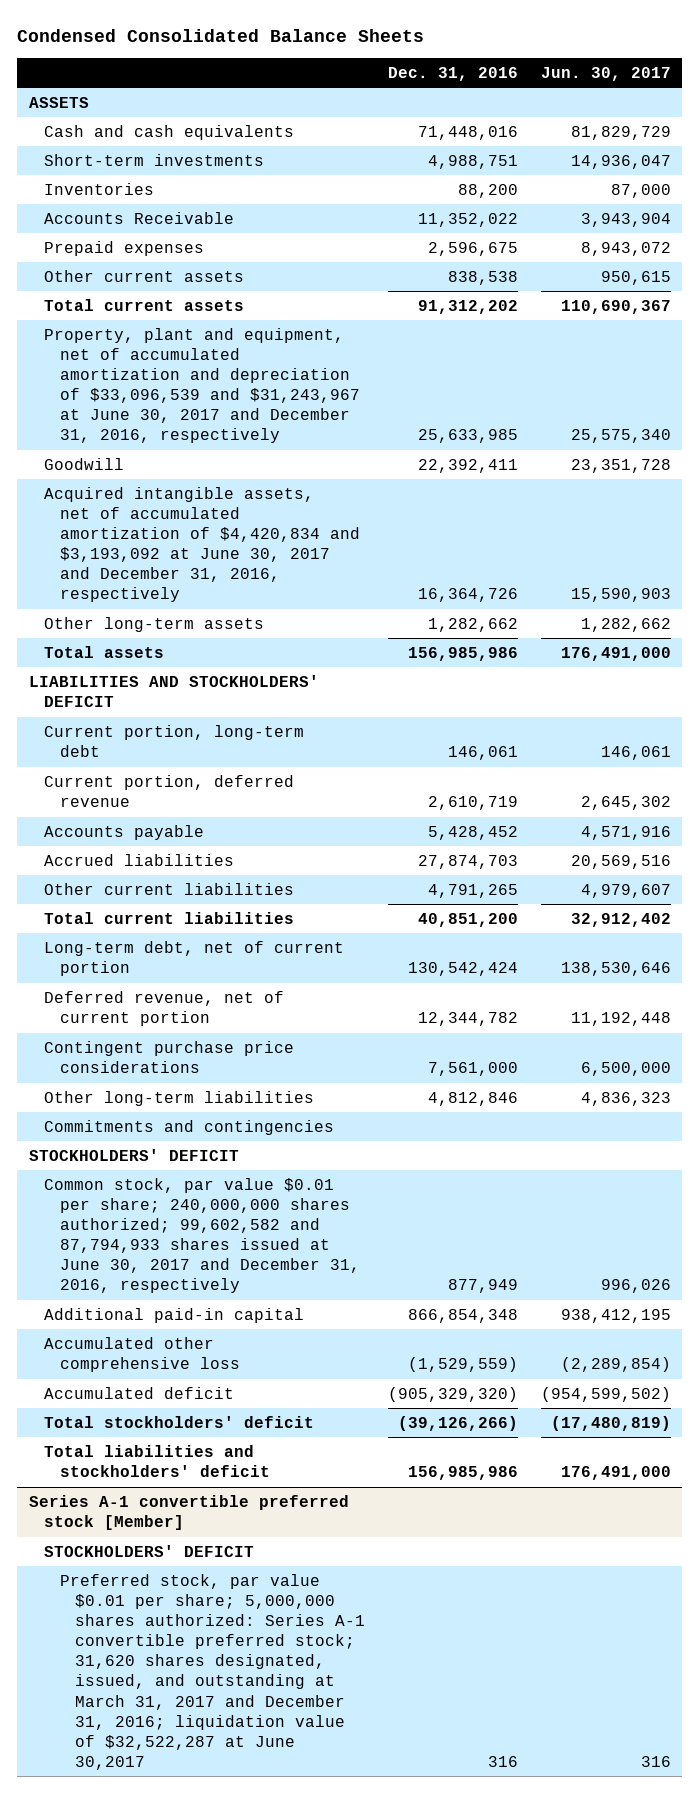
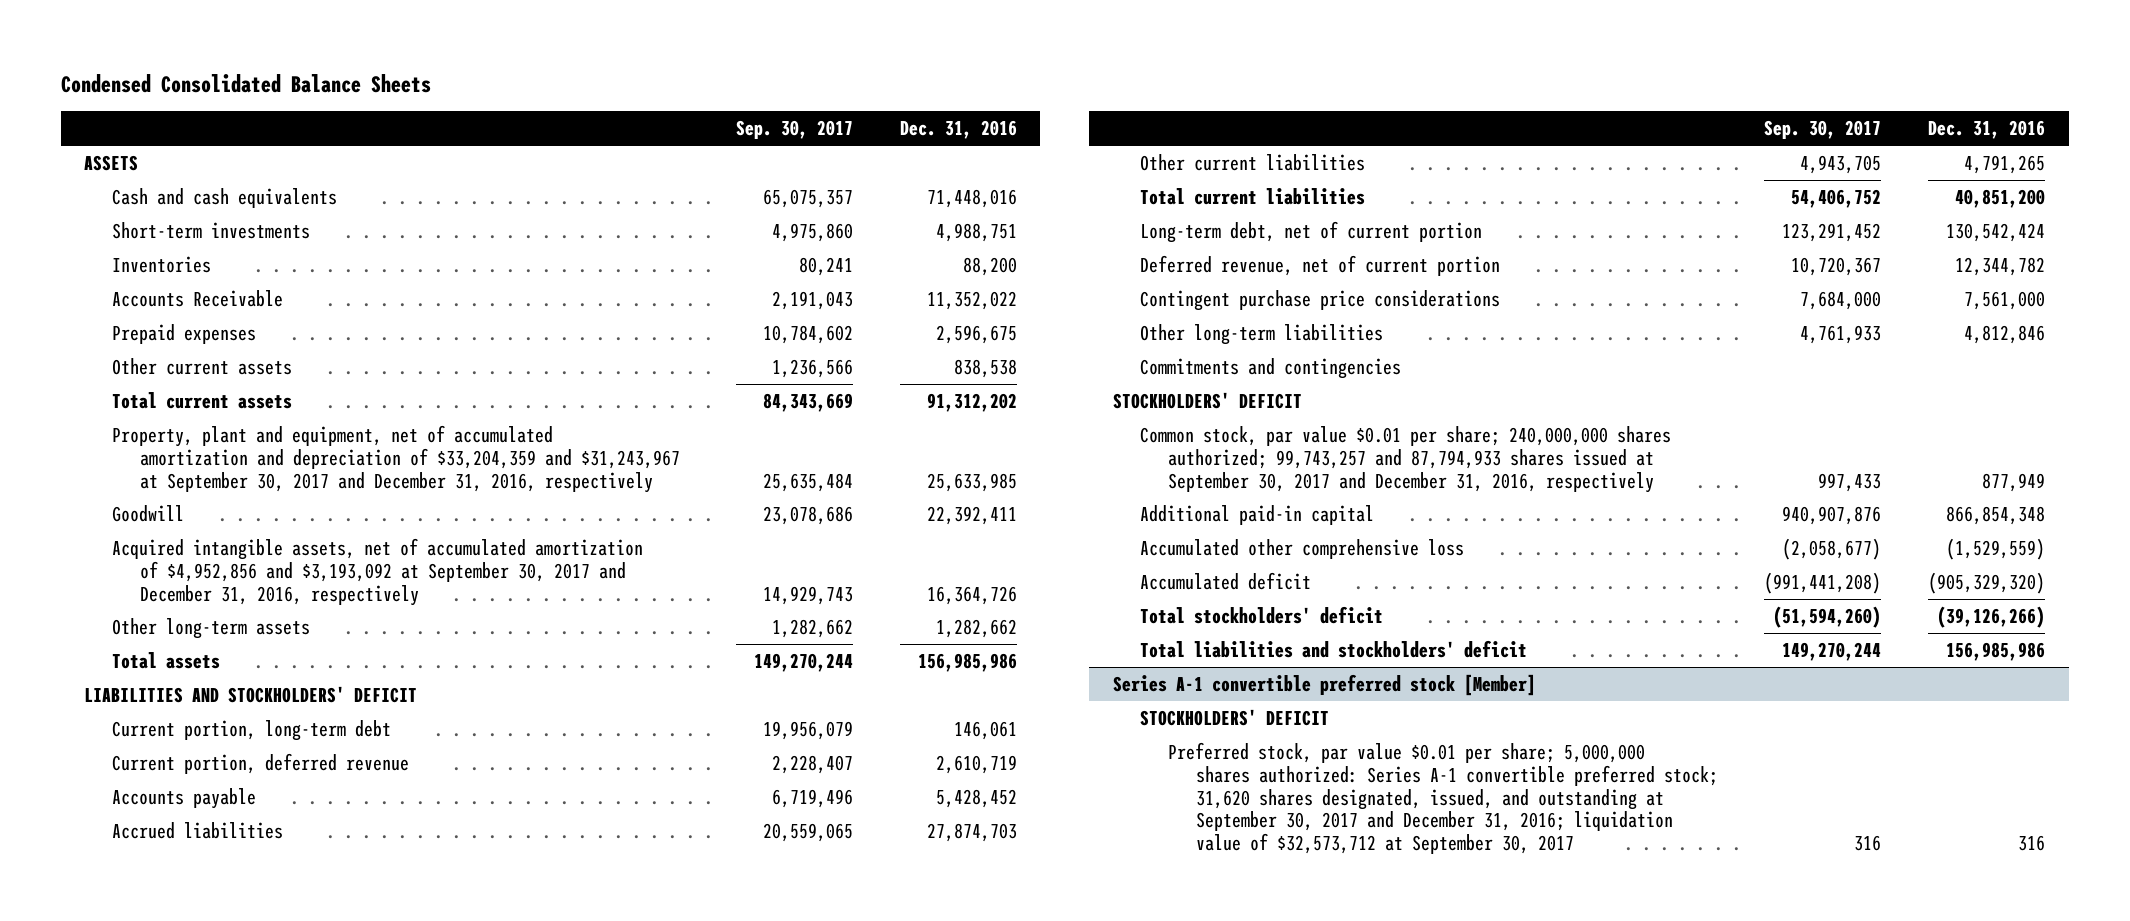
[540,66,671,81] Jun. 30, 2017 -> none
none -> [735,120,853,140] Sep. 30, 2017
[44,327,360,444] Property, plant and equipment, net of accumulated amortization and depreciation of $33,096,539 and $31,243,967 at June 30, 2017 and December 31, 2016, respectively -> [111,424,680,493] Property, plant and equipment, net of accumulated amortization and depreciation of $33,204,359 and $31,243,967 at September 30, 2017 and December 31, 2016, respectively
[44,486,360,603] Acquired intangible assets, net of accumulated amortization of $4,420,834 and $3,193,092 at June 30, 2017 and December 31, 2016, respectively -> [111,537,643,606] Acquired intangible assets, net of accumulated amortization of $4,952,856 and $3,193,092 at September 30, 2017 and December 31, 2016, respectively
[44,1177,360,1294] Common stock, par value $0.01 per share; 240,000,000 shares authorized; 99,602,582 and 87,794,933 shares issued at June 30, 2017 and December 31, 2016, respectively -> [1140,425,1672,493] Common stock, par value $0.01 per share; 240,000,000 shares authorized; 99,743,257 and 87,794,933 shares issued at September 30, 2017 and December 31, 2016, respectively
[59,1573,365,1770] Preferred stock, par value $0.01 per share; 5,000,000 shares authorized: Series A-1 convertible preferred stock; 31,620 shares designated, issued, and outstanding at March 31, 2017 and December 31, 2016; liquidation value of $32,522,287 at June 30,2017 -> [1168,741,1718,855] Preferred stock, par value $0.01 per share; 5,000,000 shares authorized: Series A-1 convertible preferred stock; 31,620 shares designated, issued, and outstanding at September 30, 2017 and December 31, 2016; liquidation value of $32,573,712 at September 30, 2017

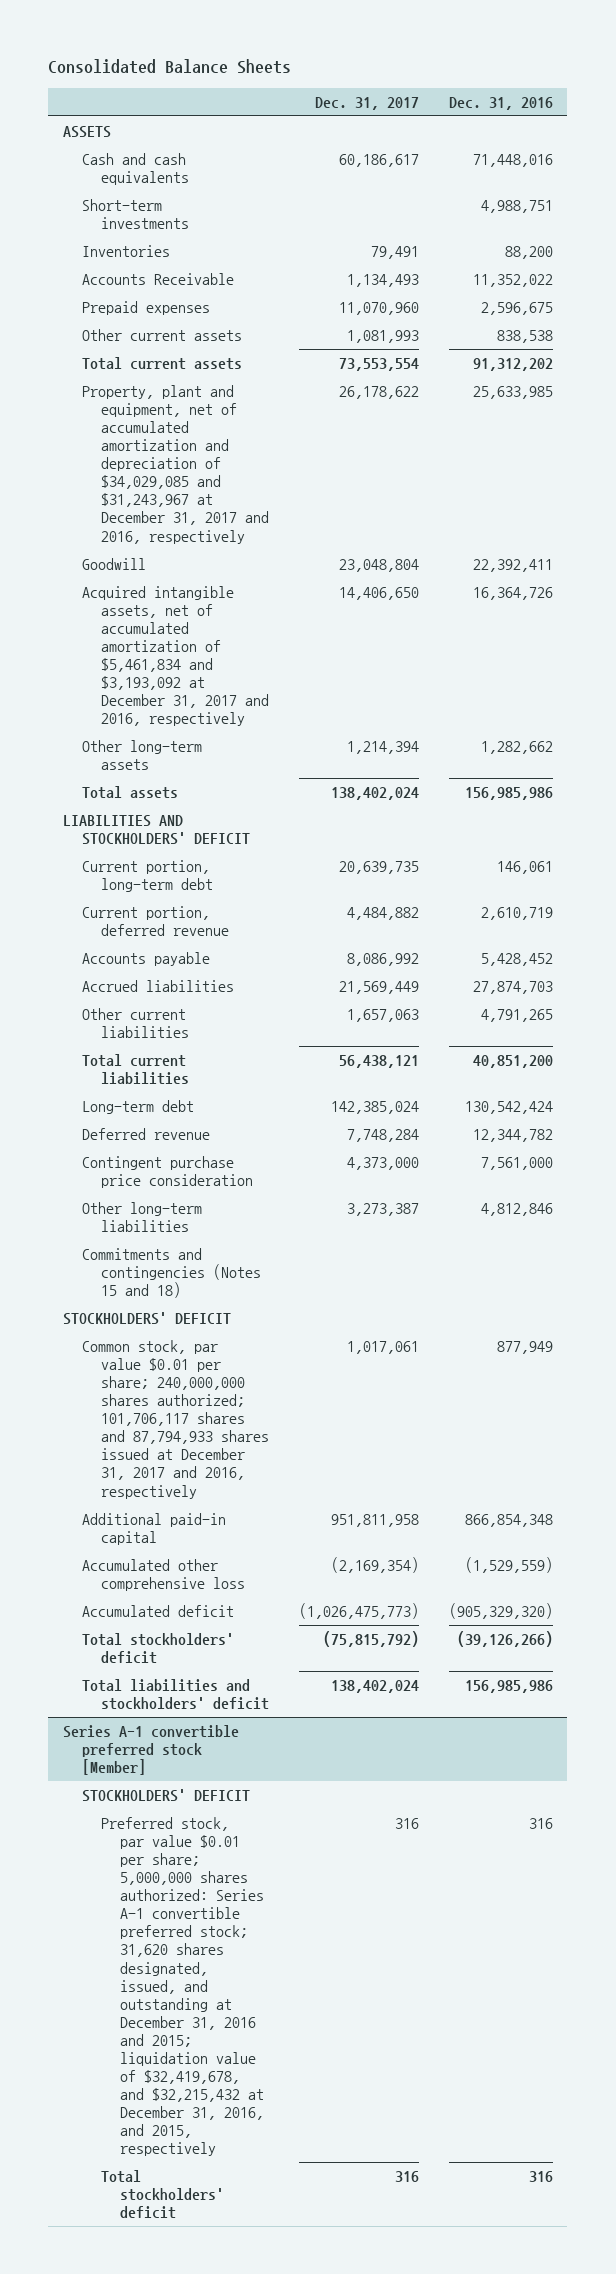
[60,73,431,93] Condensed Consolidated Balance Sheets -> [48,59,292,75] Consolidated Balance Sheets
[735,120,853,140] Sep. 30, 2017 -> none
none -> [314,96,419,110] Dec. 31, 2017
[111,424,680,493] Property, plant and equipment, net of accumulated amortization and depreciation of $33,204,359 and $31,243,967 at September 30, 2017 and December 31, 2016, respectively -> [82,384,270,544] Property, plant and equipment, net of accumulated amortization and depreciation of $34,029,085 and $31,243,967 at December 31, 2017 and 2016, respectively
[111,537,643,606] Acquired intangible assets, net of accumulated amortization of $4,952,856 and $3,193,092 at September 30, 2017 and December 31, 2016, respectively -> [82,585,270,727] Acquired intangible assets, net of accumulated amortization of $5,461,834 and $3,193,092 at December 31, 2017 and 2016, respectively
[1140,220,1483,243] Long-term debt, net of current portion -> [82,1099,195,1114] Long-term debt
[1140,254,1501,276] Deferred revenue, net of current portion -> [82,1127,211,1140] Deferred revenue
[1140,289,1501,311] Contingent purchase price considerations -> [82,1155,254,1188] Contingent purchase price consideration
[1140,357,1402,379] Commitments and contingencies -> [82,1247,262,1299] Commitments and contingencies (Notes 15 and 18)
[1140,425,1672,493] Common stock, par value $0.01 per share; 240,000,000 shares authorized; 99,743,257 and 87,794,933 shares issued at September 30, 2017 and December 31, 2016, respectively -> [82,1339,270,1499] Common stock, par value $0.01 per share; 240,000,000 shares authorized; 101,706,117 shares and 87,794,933 shares issued at December 31, 2017 and 2016, respectively
[1168,741,1718,855] Preferred stock, par value $0.01 per share; 5,000,000 shares authorized: Series A-1 convertible preferred stock; 31,620 shares designated, issued, and outstanding at September 30, 2017 and December 31, 2016; liquidation value of $32,573,712 at September 30, 2017 -> [101,1816,265,2157] Preferred stock, par value $0.01 per share; 5,000,000 shares authorized: Series A-1 convertible preferred stock; 31,620 shares designated, issued, and outstanding at December 31, 2016 and 2015; liquidation value of $32,419,678, and $32,215,432 at December 31, 2016, and 2015, respectively
none -> [101,2169,225,2220] Total stockholders' deficit

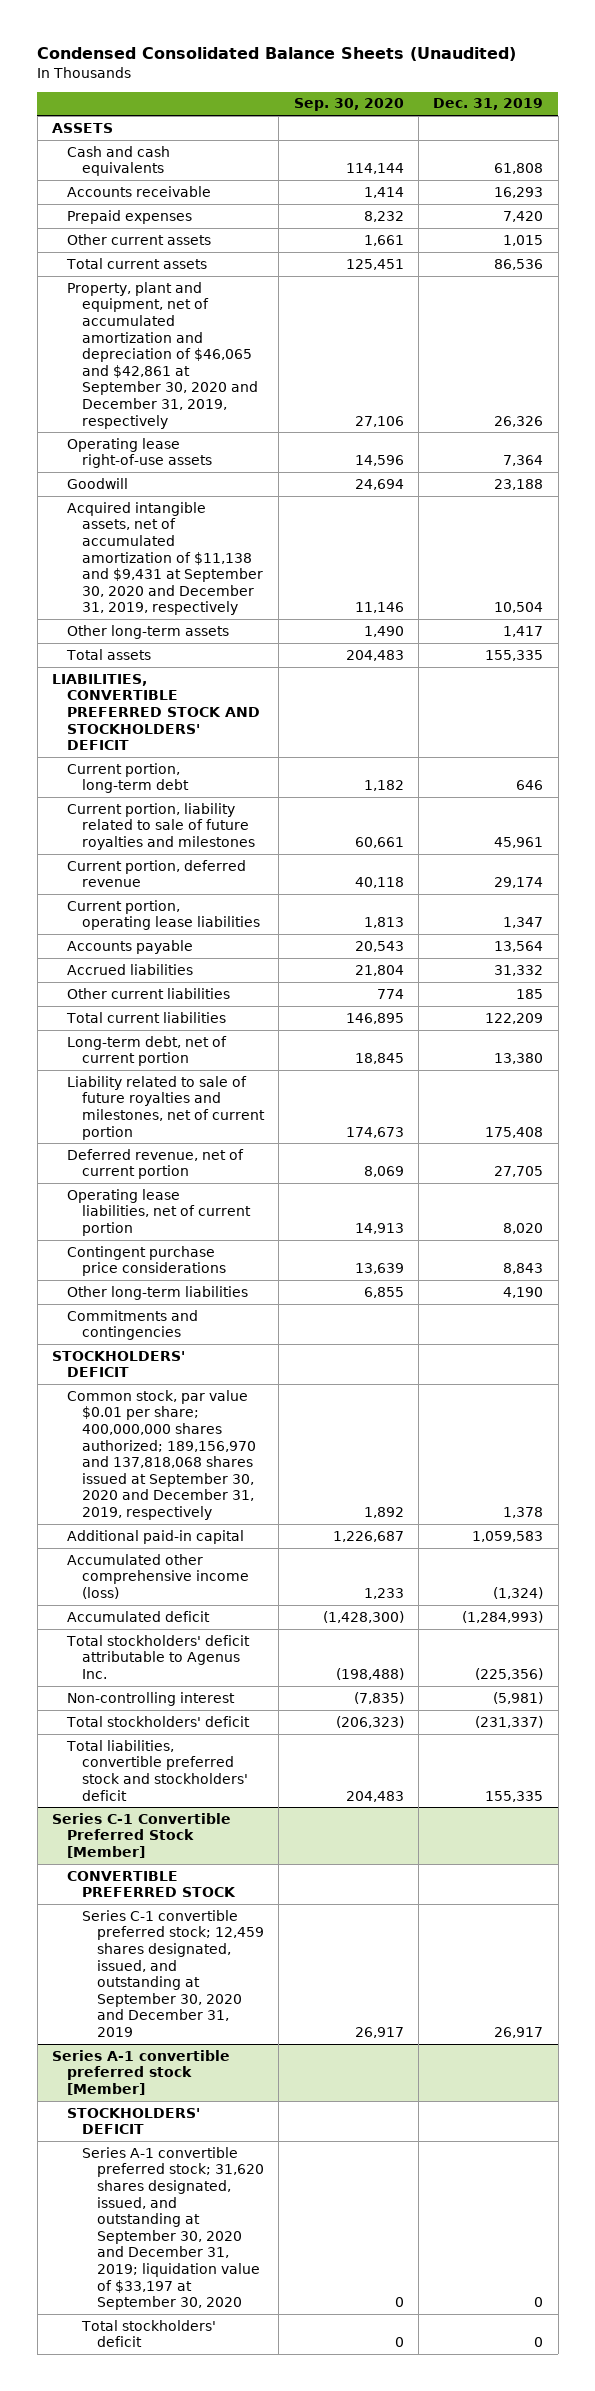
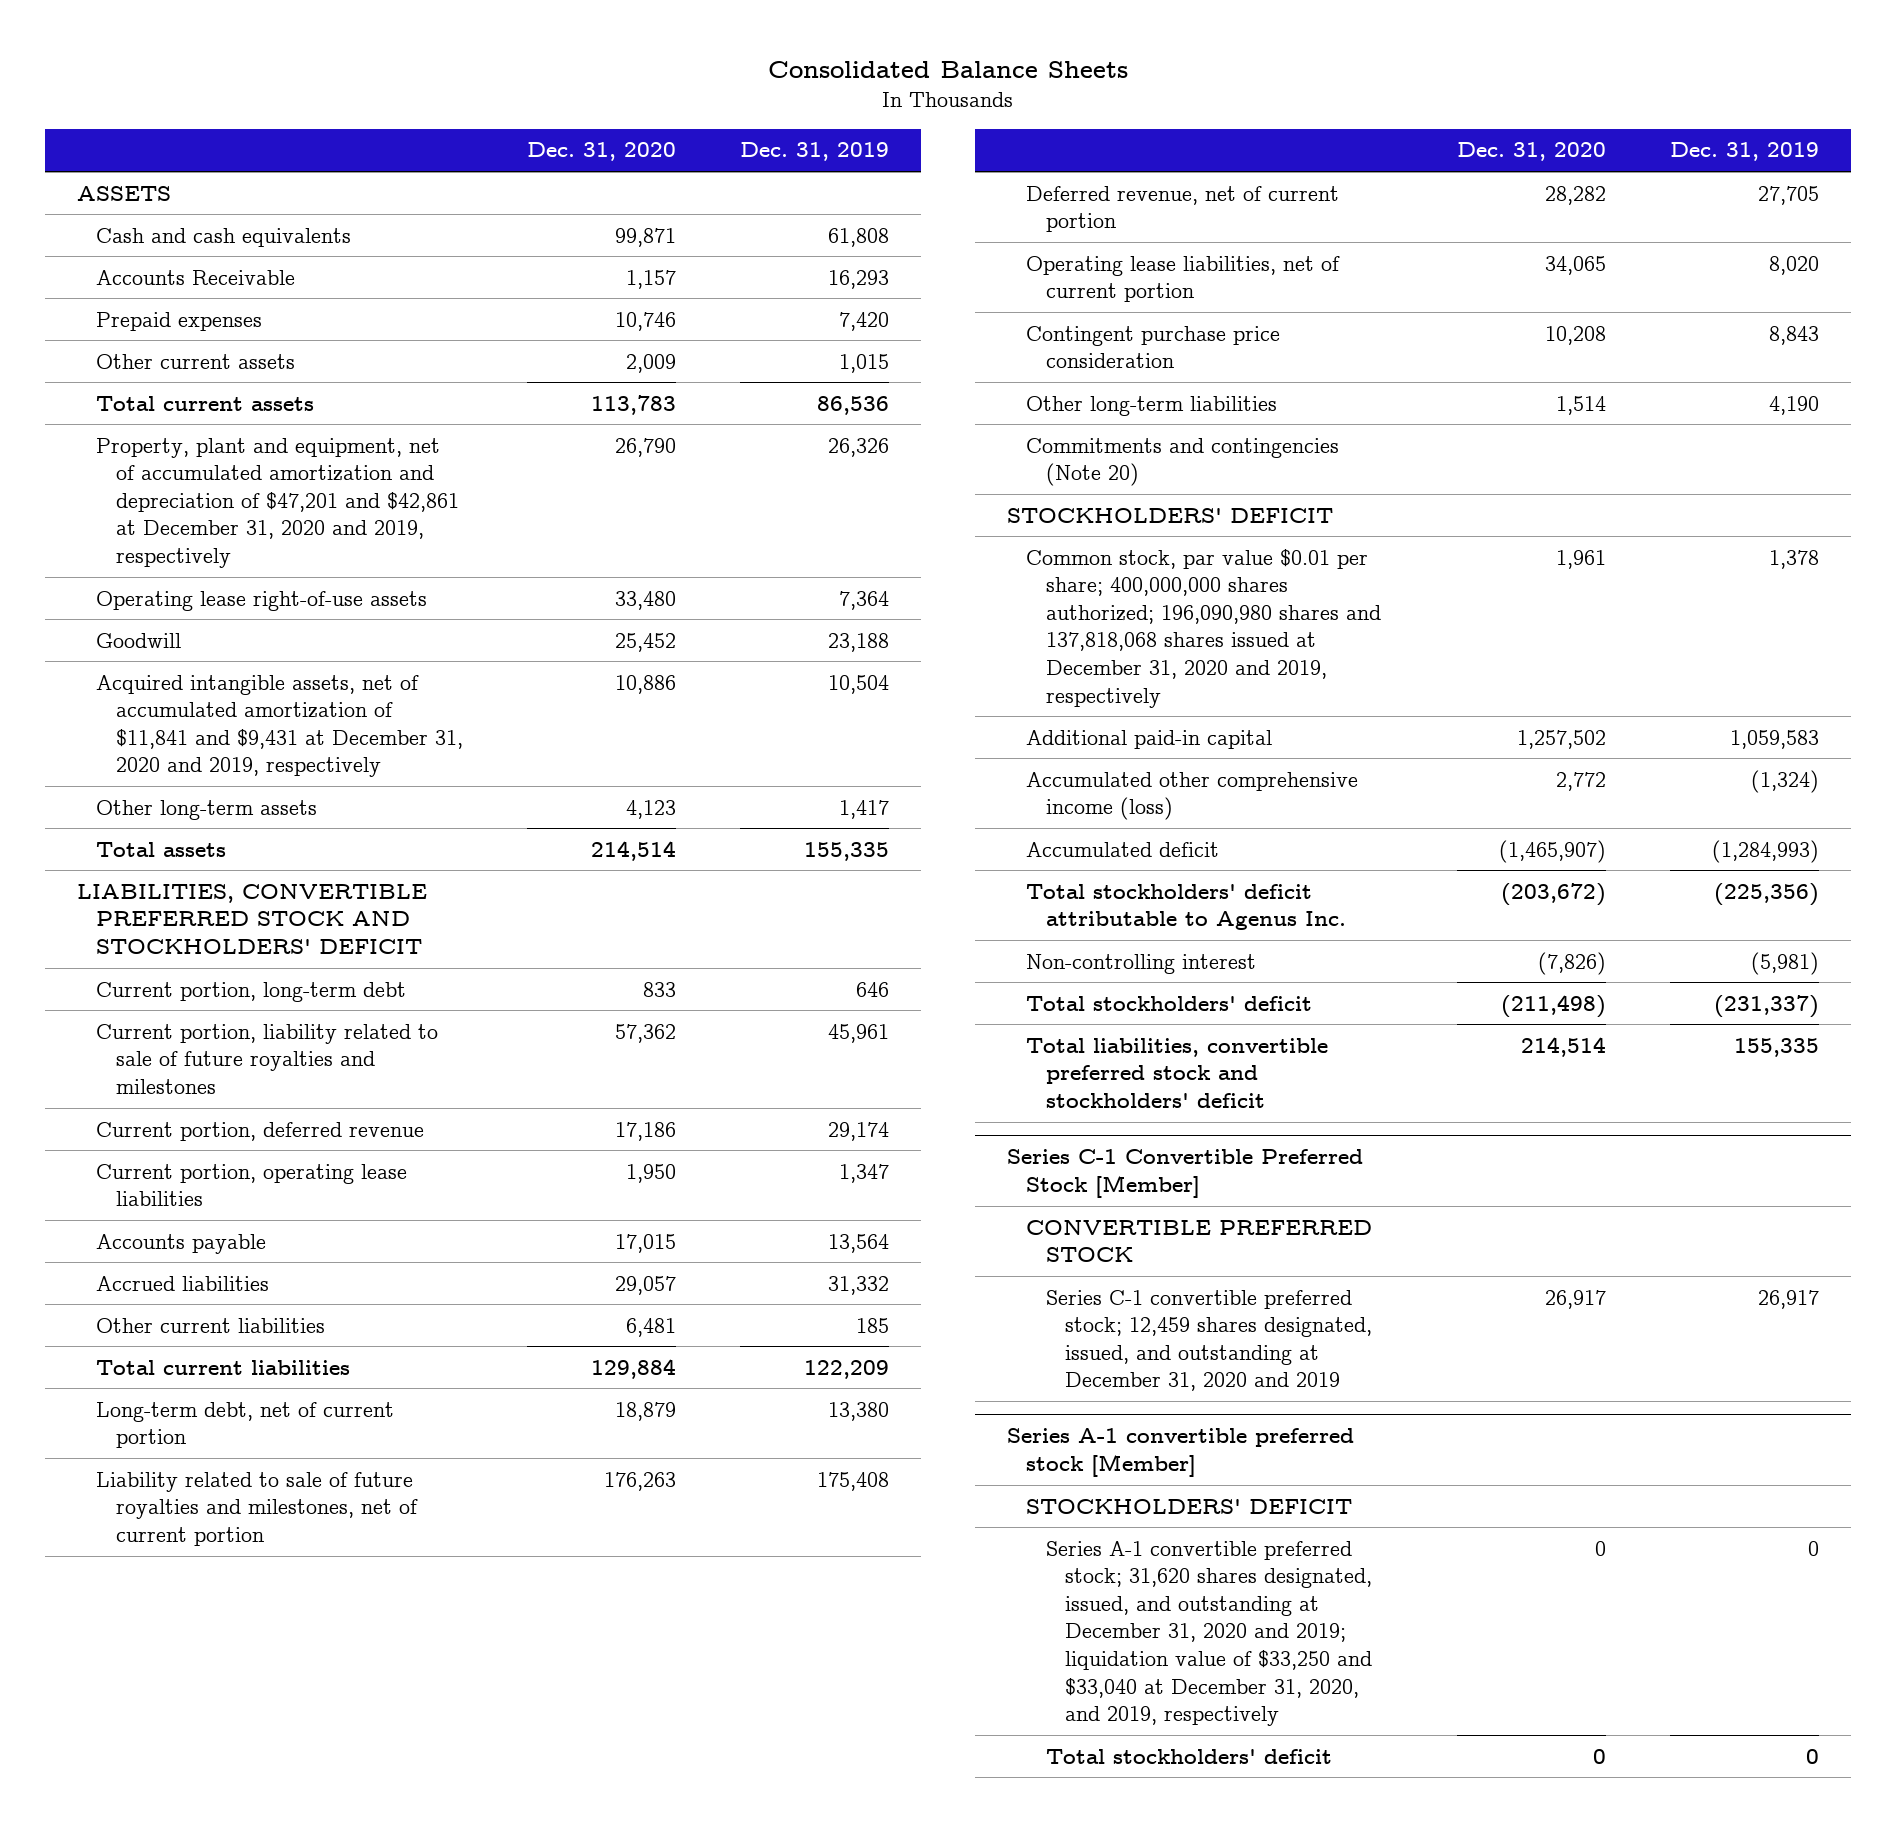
[37,46,517,61] Condensed Consolidated Balance Sheets (Unaudited) -> [767,61,1128,79] Consolidated Balance Sheets
[293,98,404,112] Sep. 30, 2020 -> none
none -> [526,142,676,162] Dec. 31, 2020
[66,185,211,197] Accounts receivable -> [96,269,296,285] Accounts Receivable
[66,281,258,429] Property, plant and equipment, net of accumulated amortization and depreciation of $46,065 and $42,861 at September 30, 2020 and December 31, 2019, respectively -> [96,437,459,569] Property, plant and equipment, net of accumulated amortization and depreciation of $47,201 and $42,861 at December 31, 2020 and 2019, respectively
[66,501,263,616] Acquired intangible assets, net of accumulated amortization of $11,138 and $9,431 at September 30, 2020 and December 31, 2019, respectively -> [96,674,463,778] Acquired intangible assets, net of accumulated amortization of $11,841 and $9,431 at December 31, 2020 and 2019, respectively
[66,1245,226,1277] Contingent purchase price considerations -> [1026,325,1281,369] Contingent purchase price consideration
[66,1309,198,1341] Commitments and contingencies -> [1026,437,1340,487] Commitments and contingencies (Note 20)
[66,1389,256,1521] Common stock, par value $0.01 per share; 400,000,000 shares authorized; 189,156,970 and 137,818,068 shares issued at September 30, 2020 and December 31, 2019, respectively -> [1026,548,1381,708] Common stock, par value $0.01 per share; 400,000,000 shares authorized; 196,090,980 shares and 137,818,068 shares issued at December 31, 2020 and 2019, respectively
[81,1909,264,2038] Series C-1 convertible preferred stock; 12,459 shares designated, issued, and outstanding at September 30, 2020 and December 31, 2019 -> [1045,1289,1373,1392] Series C-1 convertible preferred stock; 12,459 shares designated, issued, and outstanding at December 31, 2020 and 2019
[81,2146,264,2311] Series A-1 convertible preferred stock; 31,620 shares designated, issued, and outstanding at September 30, 2020 and December 31, 2019; liquidation value of $33,197 at September 30, 2020 -> [1045,1540,1373,1727] Series A-1 convertible preferred stock; 31,620 shares designated, issued, and outstanding at December 31, 2020 and 2019; liquidation value of $33,250 and $33,040 at December 31, 2020, and 2019, respectively

